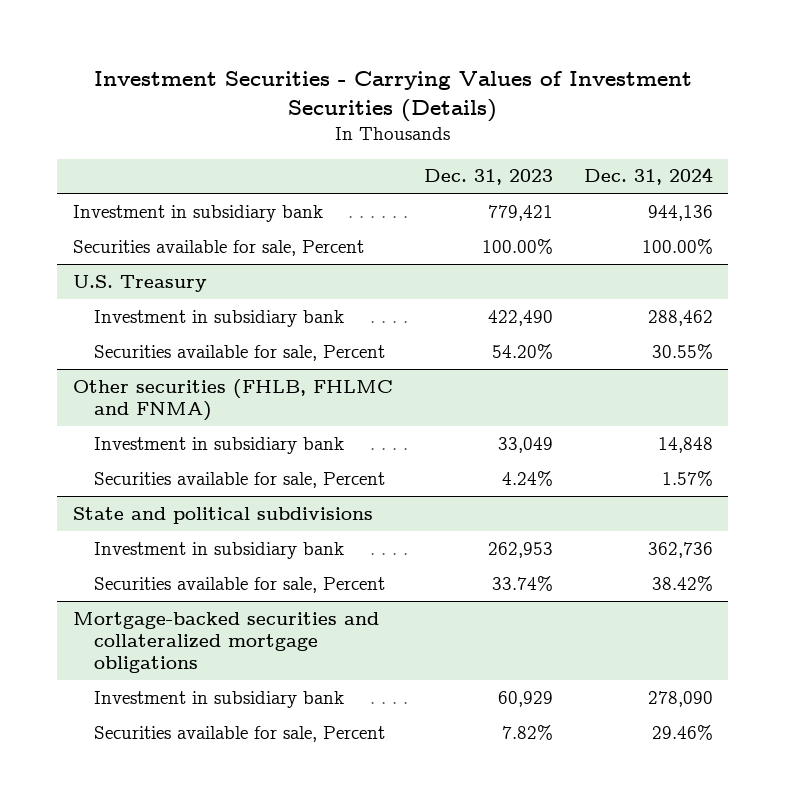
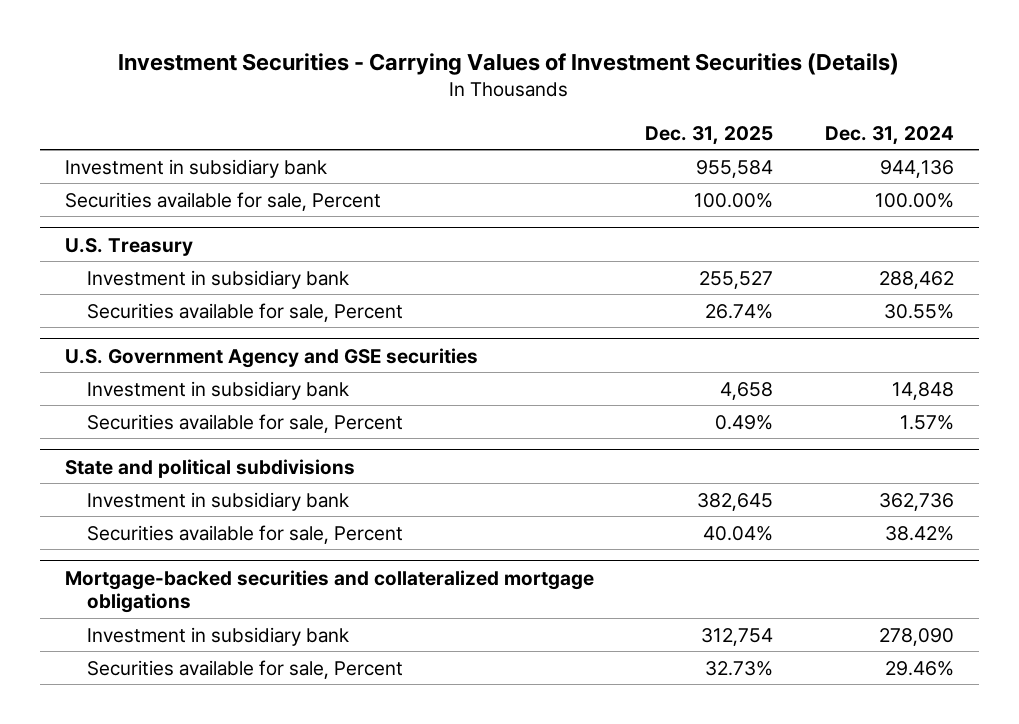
[423,169,553,186] Dec. 31, 2023 -> none
none -> [645,125,774,145] Dec. 31, 2025
[72,378,393,421] Other securities (FHLB, FHLMC and FNMA) -> [65,347,479,368] U.S. Government Agency and GSE securities

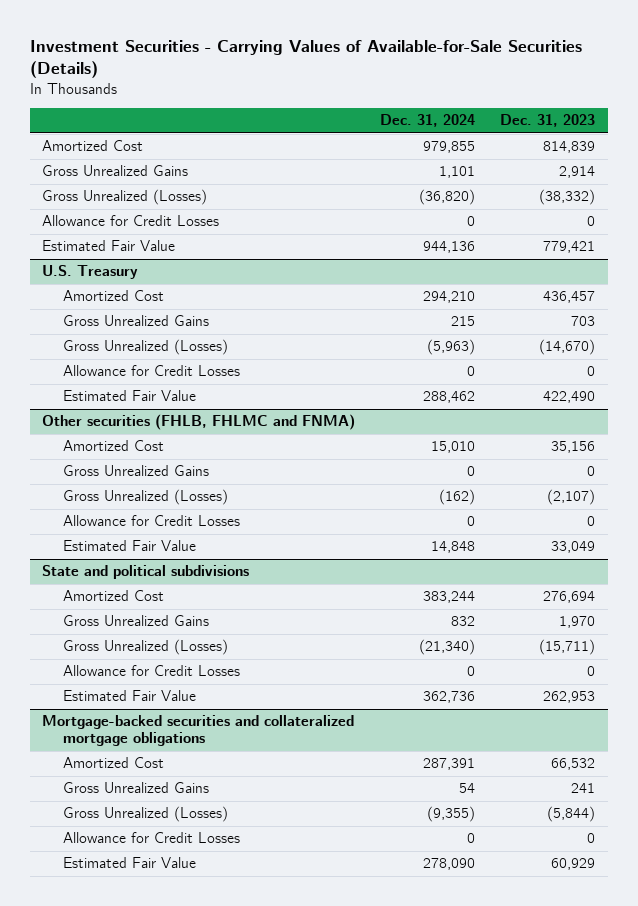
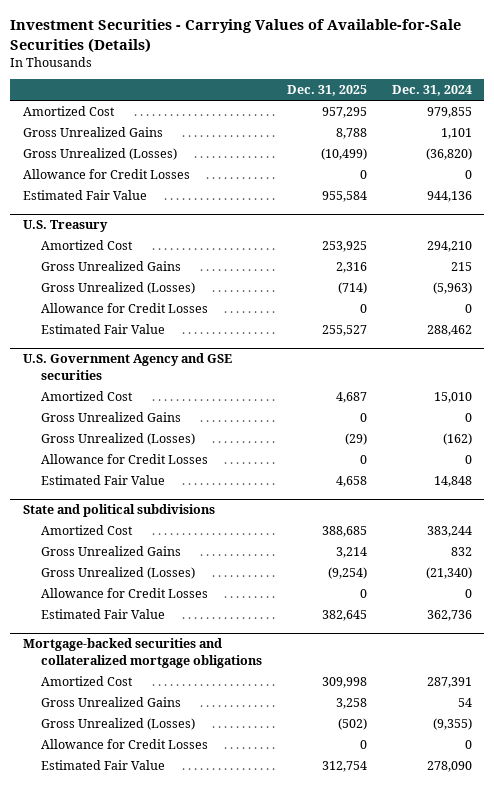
[500,114,596,128] Dec. 31, 2023 -> none
none -> [286,85,367,97] Dec. 31, 2025
[42,414,356,431] Other securities (FHLB, FHLMC and FNMA) -> [22,353,232,380] U.S. Government Agency and GSE securities

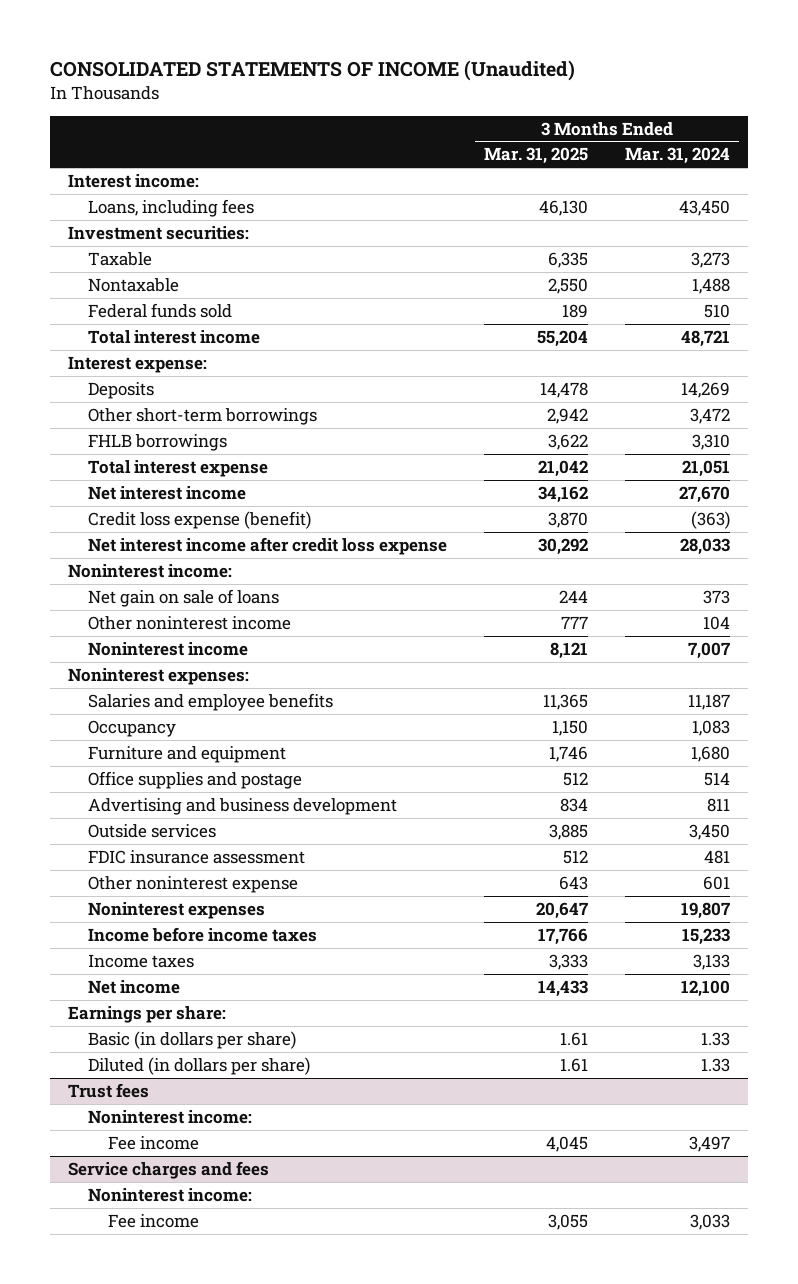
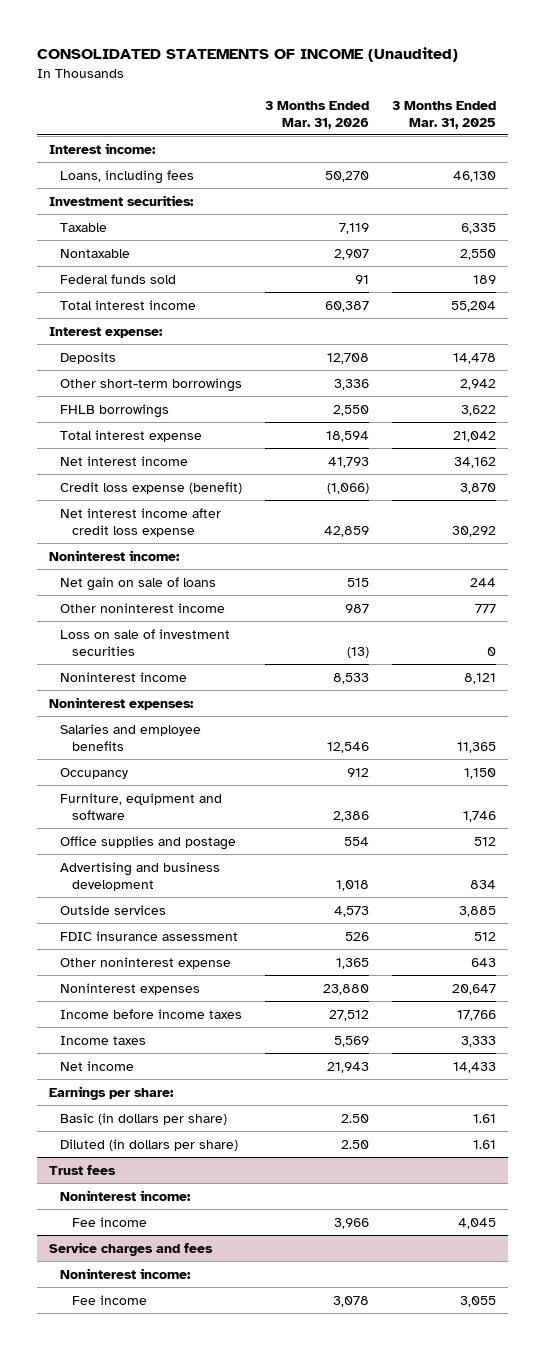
[624,147,730,165] Mar. 31, 2024 -> none
none -> [265,100,370,129] 3 Months Ended Mar. 31, 2026
none -> [60,628,231,656] Loss on sale of investment securities
[88,745,287,763] Furniture and equipment -> [60,792,223,820] Furniture, equipment and software

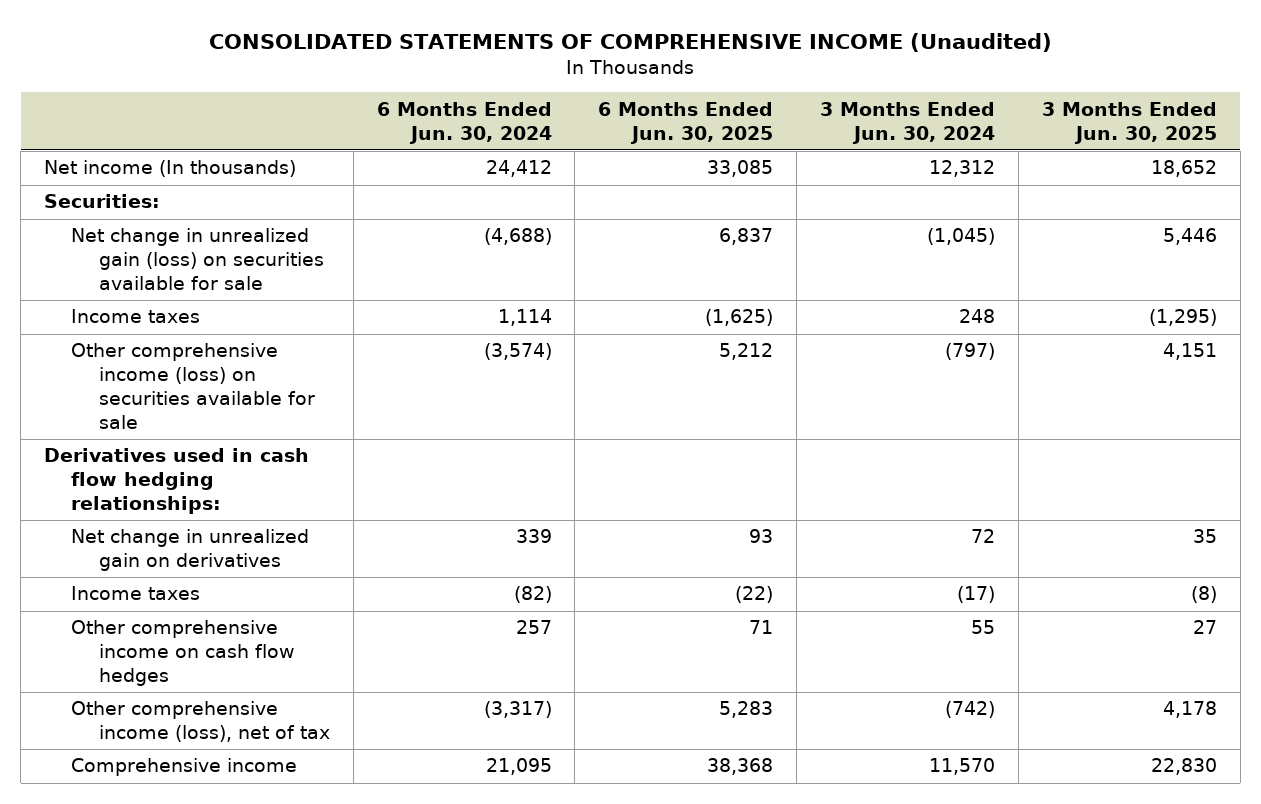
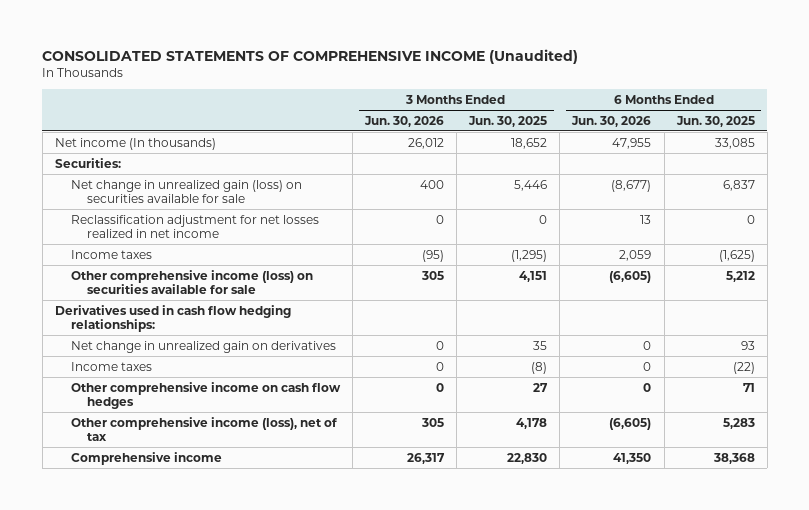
[376,101,552,144] 6 Months Ended Jun. 30, 2024 -> none
[820,101,996,144] 3 Months Ended Jun. 30, 2024 -> none
none -> [363,115,444,127] Jun. 30, 2026
none -> [571,115,652,127] Jun. 30, 2026
none -> [70,214,319,239] Reclassification adjustment for net losses realized in net income

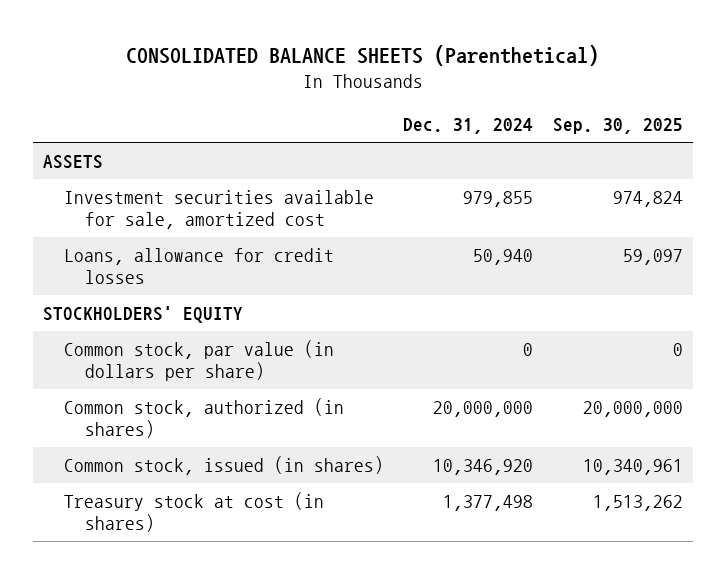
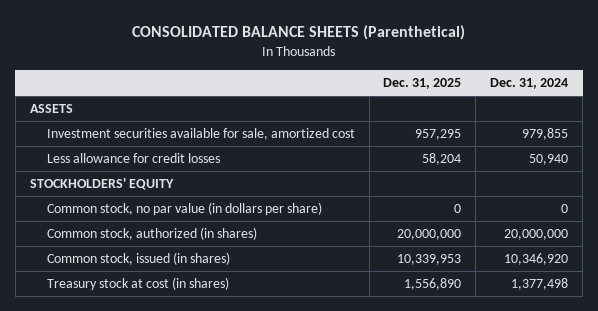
[552,118,683,135] Sep. 30, 2025 -> none
none -> [383,78,462,90] Dec. 31, 2025
[63,248,334,284] Loans, allowance for credit losses -> [46,153,220,164] Less allowance for credit losses
[63,340,334,381] Common stock, par value (in dollars per share) -> [46,202,322,216] Common stock, no par value (in dollars per share)

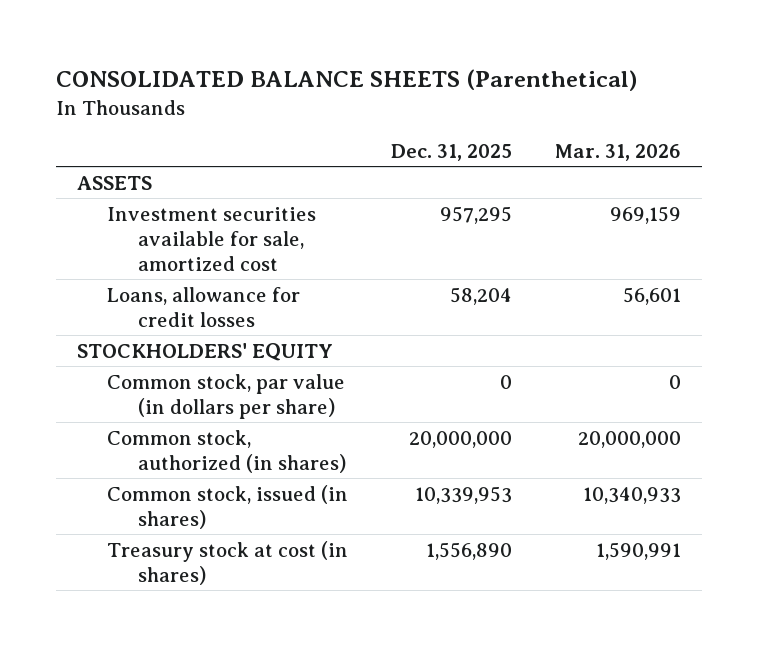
[490,78,569,90] Dec. 31, 2024 -> none
none -> [555,143,682,161] Mar. 31, 2026
[46,153,220,164] Less allowance for credit losses -> [107,286,301,327] Loans, allowance for credit losses
[46,202,322,216] Common stock, no par value (in dollars per share) -> [107,373,346,419] Common stock, par value (in dollars per share)

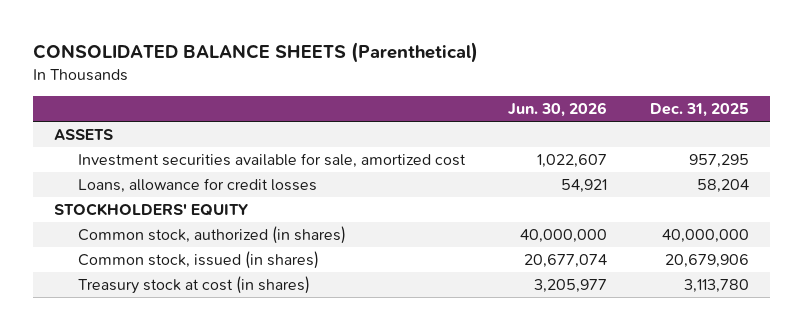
[555,143,682,161] Mar. 31, 2026 -> none
none -> [507,102,607,118] Jun. 30, 2026
[107,373,346,419] Common stock, par value (in dollars per share) -> none
[409,430,513,448] 20,000,000 -> [661,229,749,244] 40,000,000
[415,485,513,504] 10,339,953 -> [664,254,749,269] 20,679,906
[426,541,513,560] 1,556,890 -> [683,279,749,294] 3,113,780

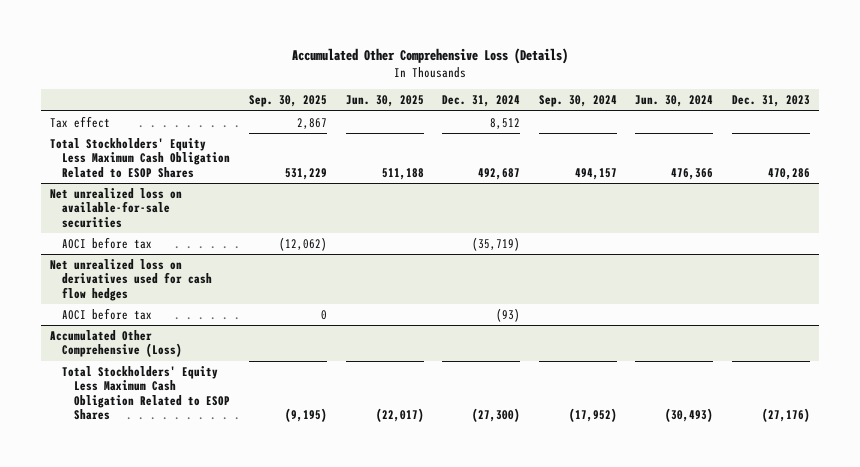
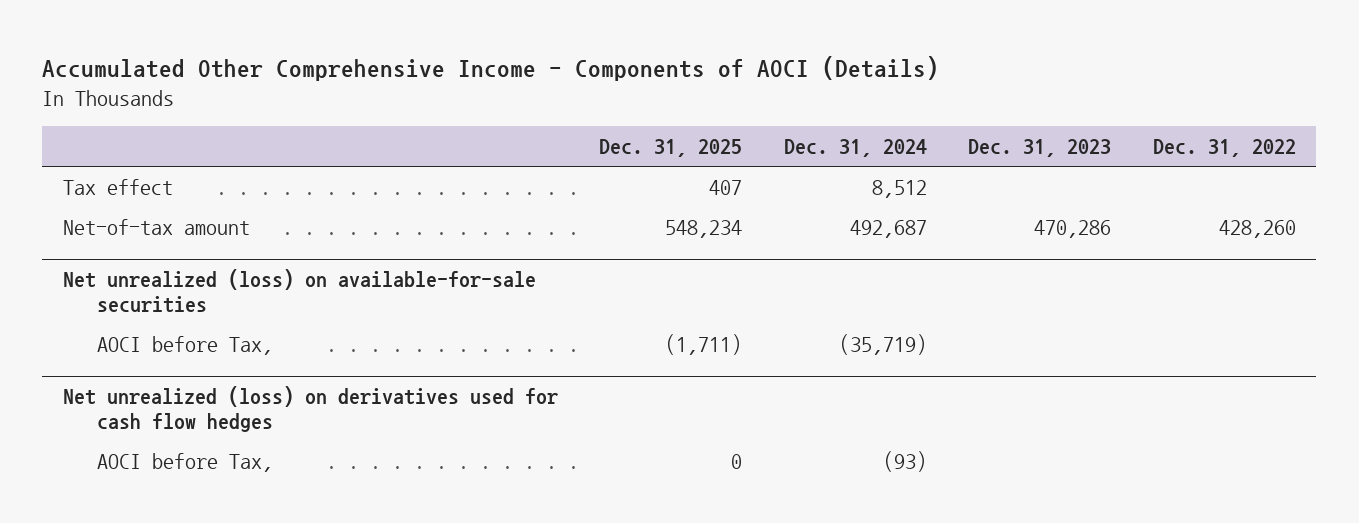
[292,48,569,65] Accumulated Other Comprehensive Loss (Details) -> [42,55,940,81] Accumulated Other Comprehensive Income - Components of AOCI (Details)
[248,95,327,108] Sep. 30, 2025 -> none
[345,95,424,108] Jun. 30, 2025 -> none
[538,95,617,108] Sep. 30, 2024 -> none
[635,95,714,108] Jun. 30, 2024 -> none
none -> [599,139,743,158] Dec. 31, 2025
none -> [1152,139,1296,158] Dec. 31, 2022
[50,330,183,358] Accumulated Other Comprehensive (Loss) -> none
[62,366,231,421] Total Stockholders' Equity Less Maximum Cash Obligation Related to ESOP Shares -> none
[50,138,231,178] Total Stockholders' Equity Less Maximum Cash Obligation Related to ESOP Shares -> [62,218,250,235] Net-of-tax amount
[50,188,183,228] Net unrealized loss on available-for-sale securities -> [62,269,536,314] Net unrealized (loss) on available-for-sale securities
[62,237,153,250] AOCI before tax -> [96,335,273,355] AOCI before Tax,
[50,259,213,301] Net unrealized loss on derivatives used for cash flow hedges -> [62,386,558,433] Net unrealized (loss) on derivatives used for cash flow hedges
[62,308,153,321] AOCI before tax -> [96,452,273,472] AOCI before Tax,

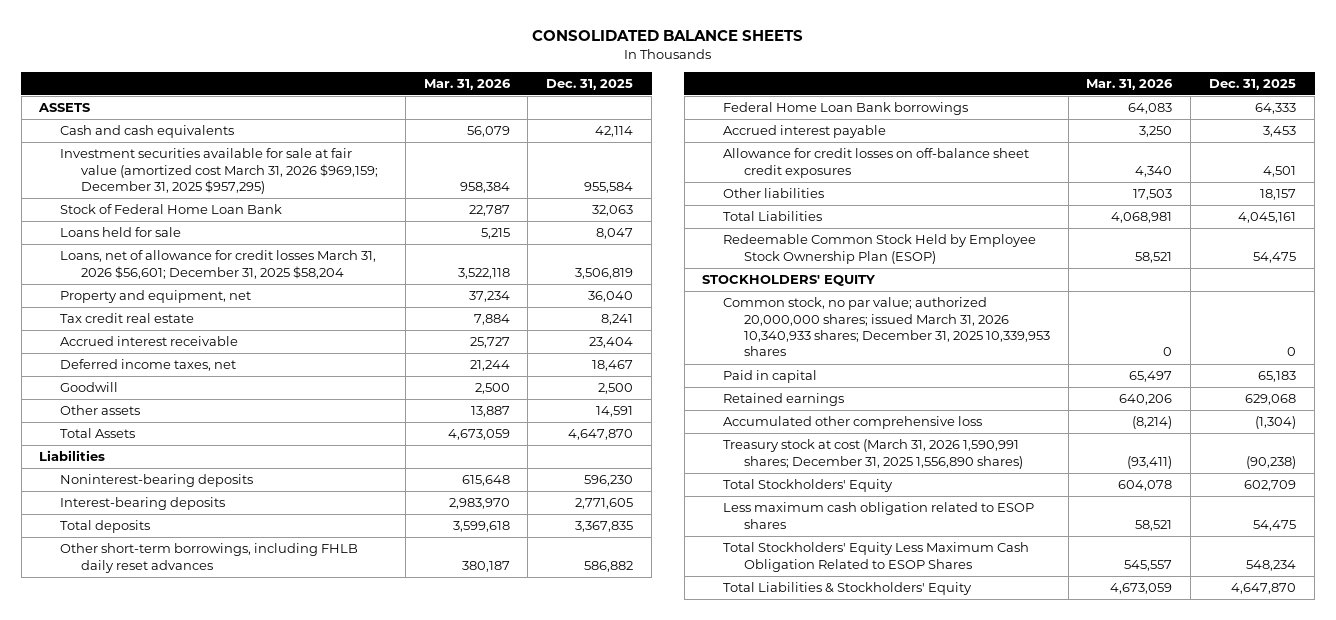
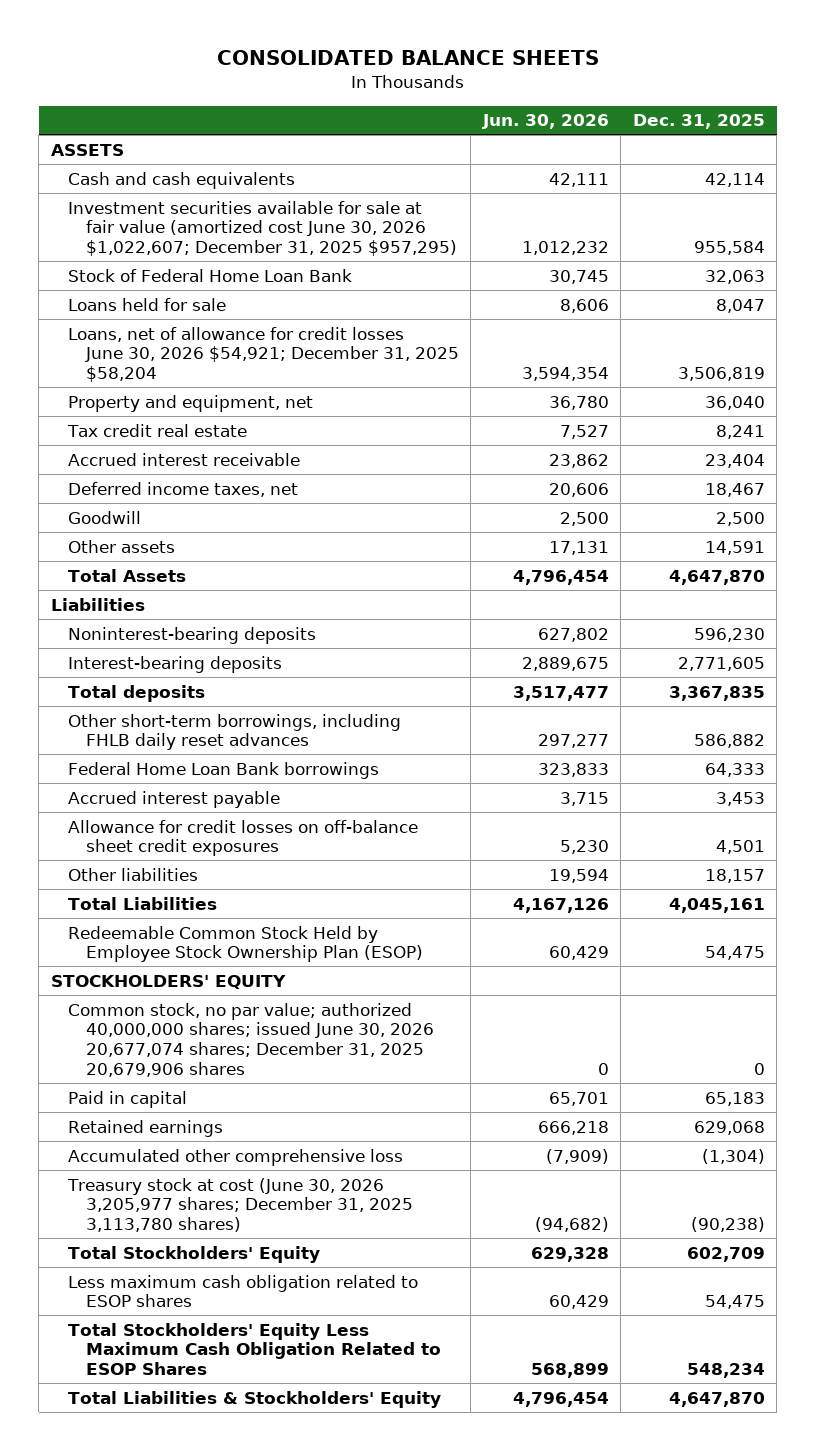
[423,78,511,90] Mar. 31, 2026 -> none
none -> [481,114,609,130] Jun. 30, 2026
[60,148,378,195] Investment securities available for sale at fair value (amortized cost March 31, 2026 $969,159; December 31, 2025 $957,295) -> [68,200,457,257] Investment securities available for sale at fair value (amortized cost June 30, 2026 $1,022,607; December 31, 2025 $957,295)
[60,250,377,279] Loans, net of allowance for credit losses March 31, 2026 $56,601; December 31, 2025 $58,204 -> [68,326,459,383] Loans, net of allowance for credit losses June 30, 2026 $54,921; December 31, 2025 $58,204
[723,297,1050,357] Common stock, no par value; authorized 20,000,000 shares; issued March 31, 2026 10,340,933 shares; December 31, 2025 10,339,953 shares -> [68,1002,434,1078] Common stock, no par value; authorized 40,000,000 shares; issued June 30, 2026 20,677,074 shares; December 31, 2025 20,679,906 shares
[723,439,1023,469] Treasury stock at cost (March 31, 2026 1,590,991 shares; December 31, 2025 1,556,890 shares) -> [67,1177,413,1233] Treasury stock at cost (June 30, 2026 3,205,977 shares; December 31, 2025 3,113,780 shares)

